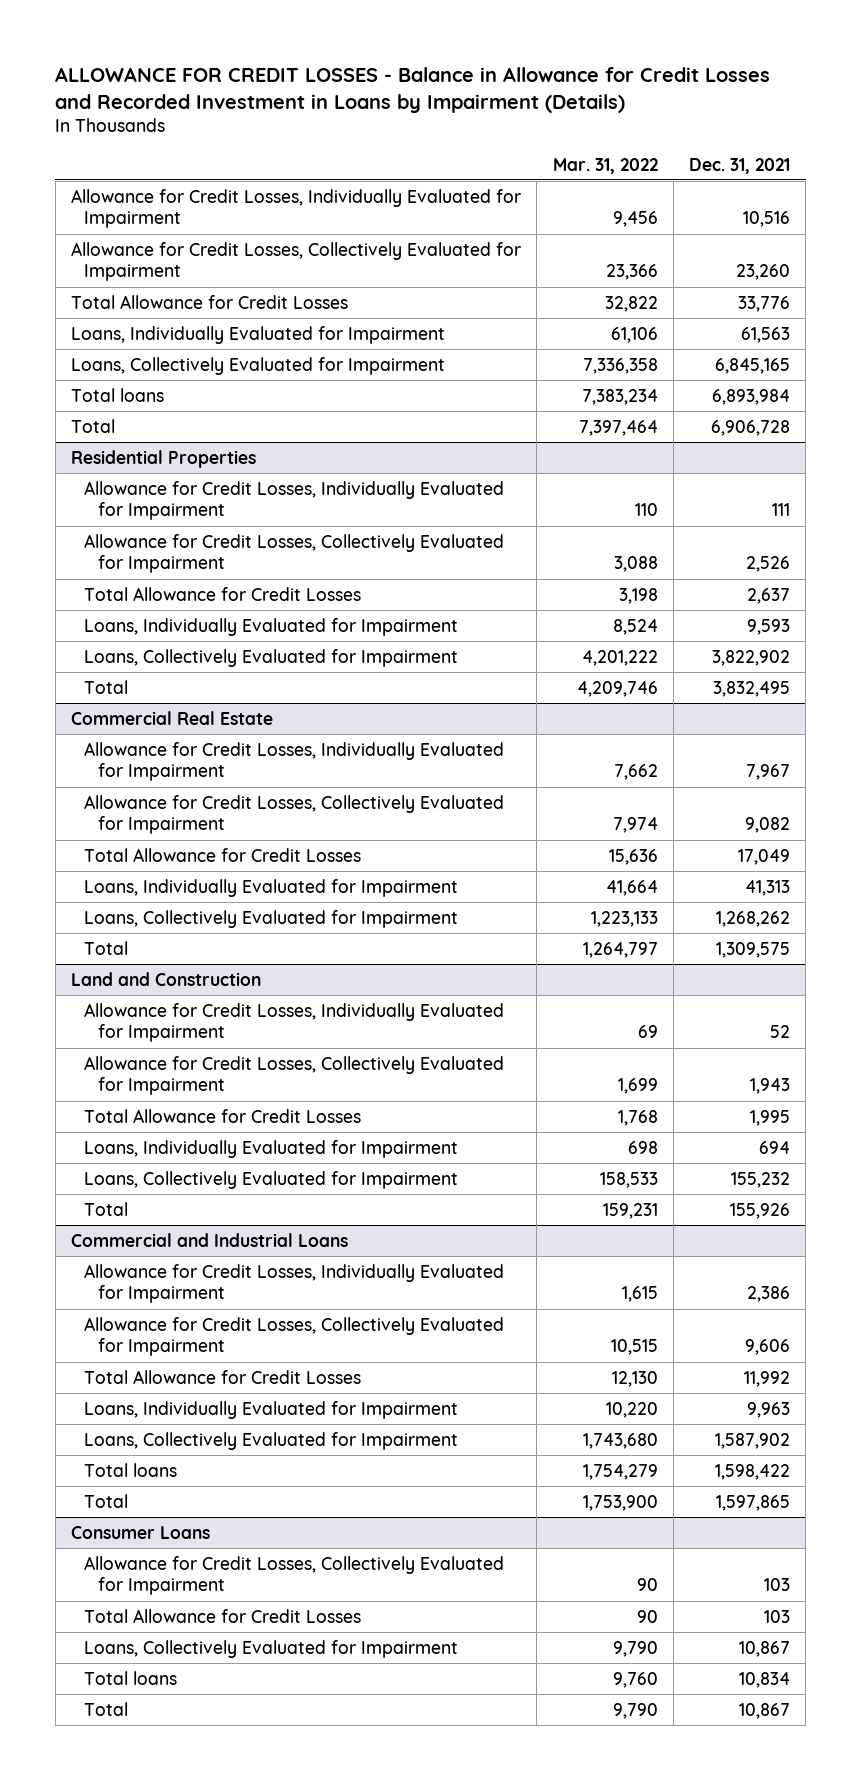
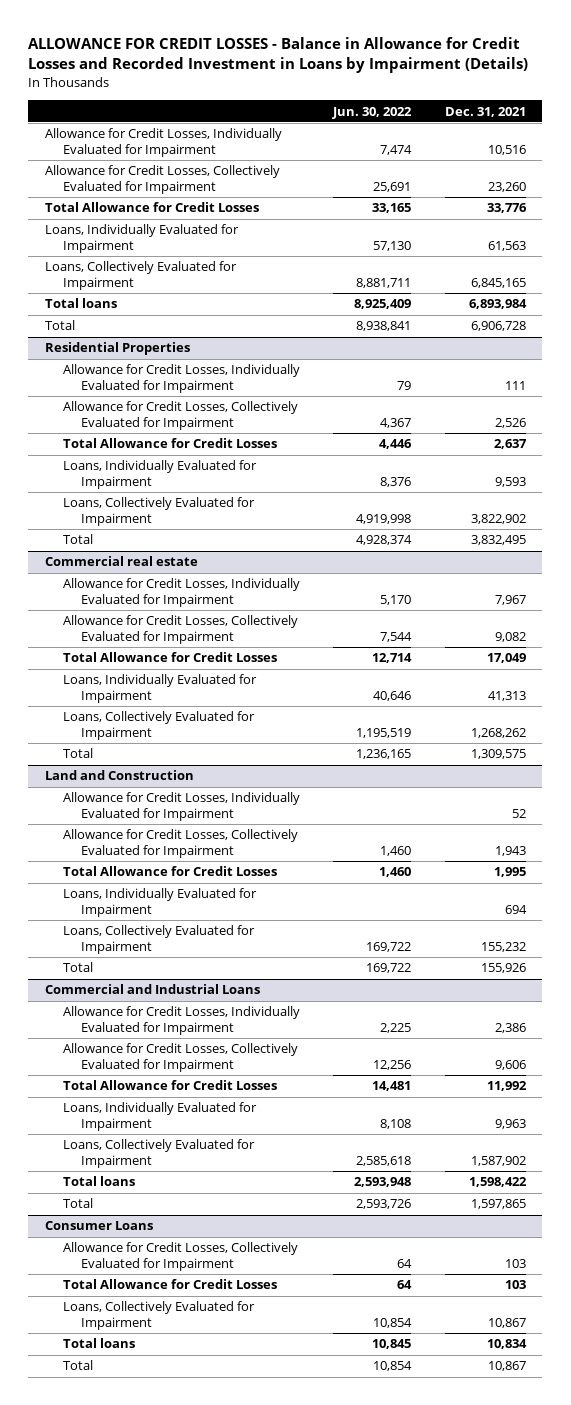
[552,157,658,174] Mar. 31, 2022 -> none
none -> [332,106,413,119] Jun. 30, 2022
[70,710,273,725] Commercial Real Estate -> [44,556,198,567] Commercial real estate

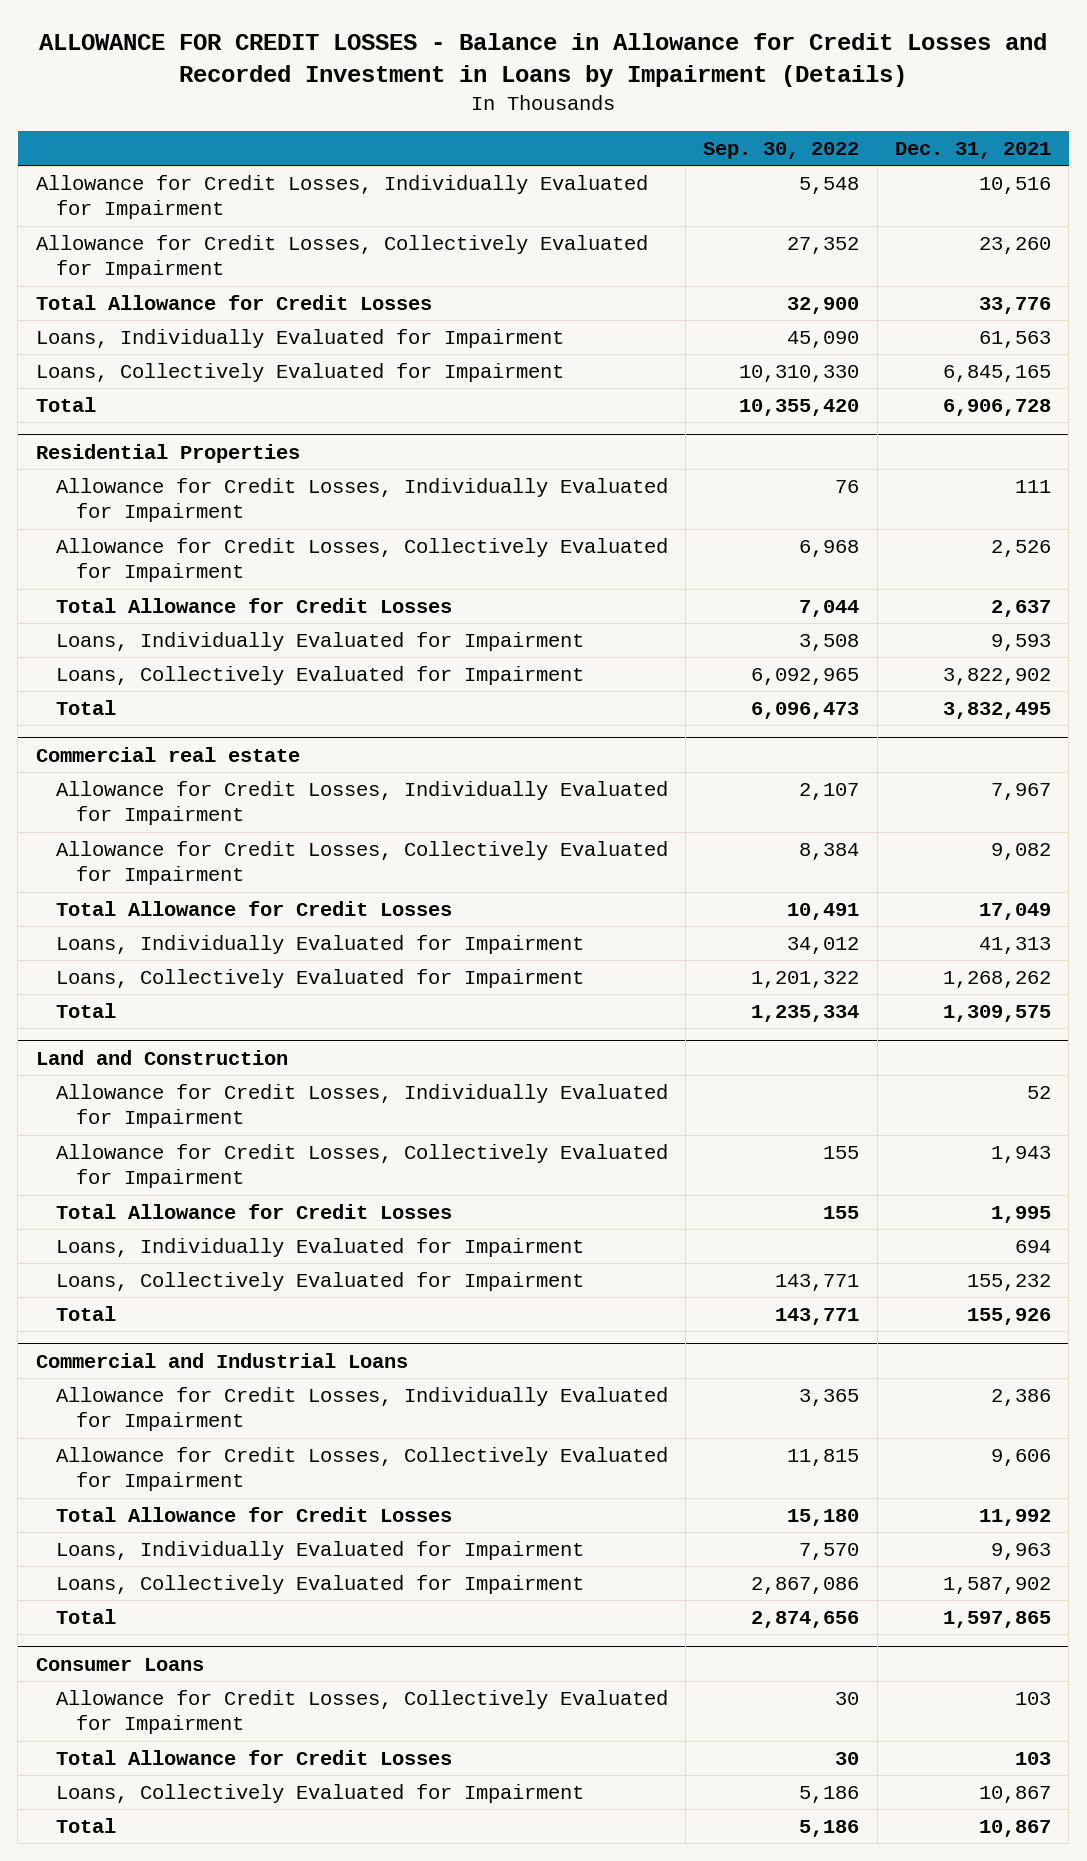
[332,106,413,119] Jun. 30, 2022 -> none
none -> [703,141,860,159] Sep. 30, 2022
[44,298,117,309] Total loans -> none
[62,1176,135,1187] Total loans -> none
[62,1338,135,1349] Total loans -> none

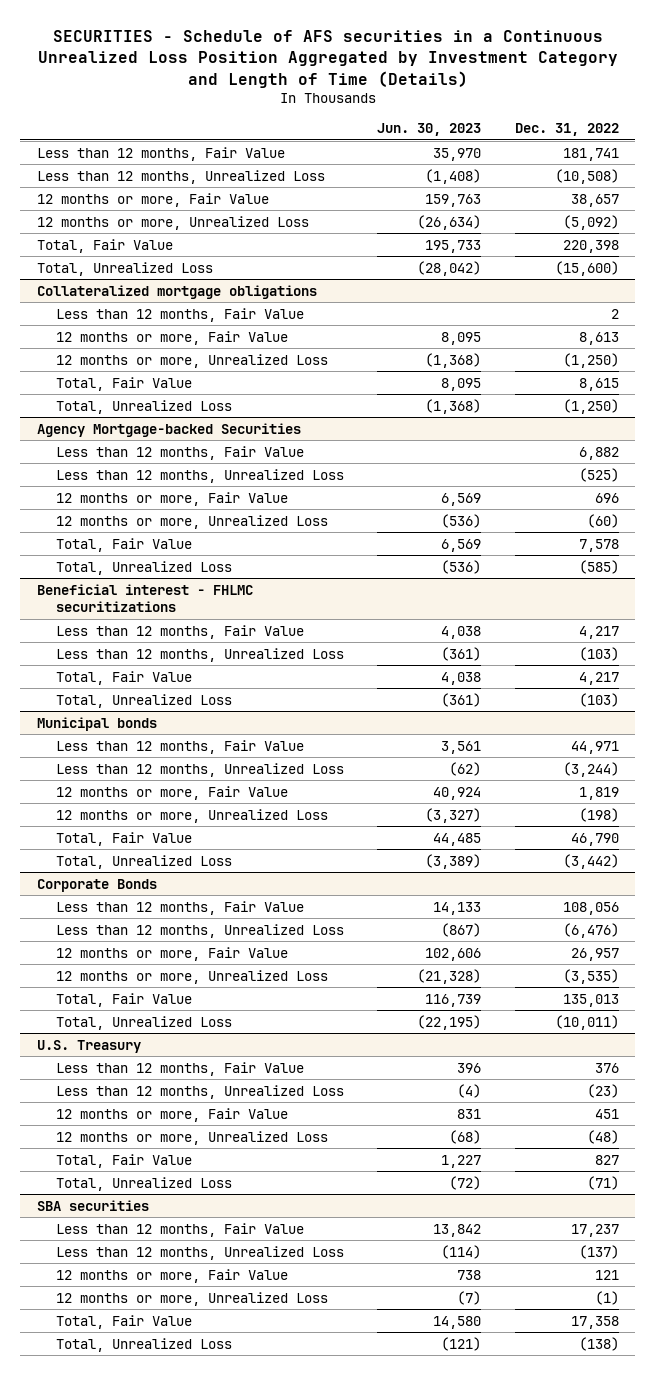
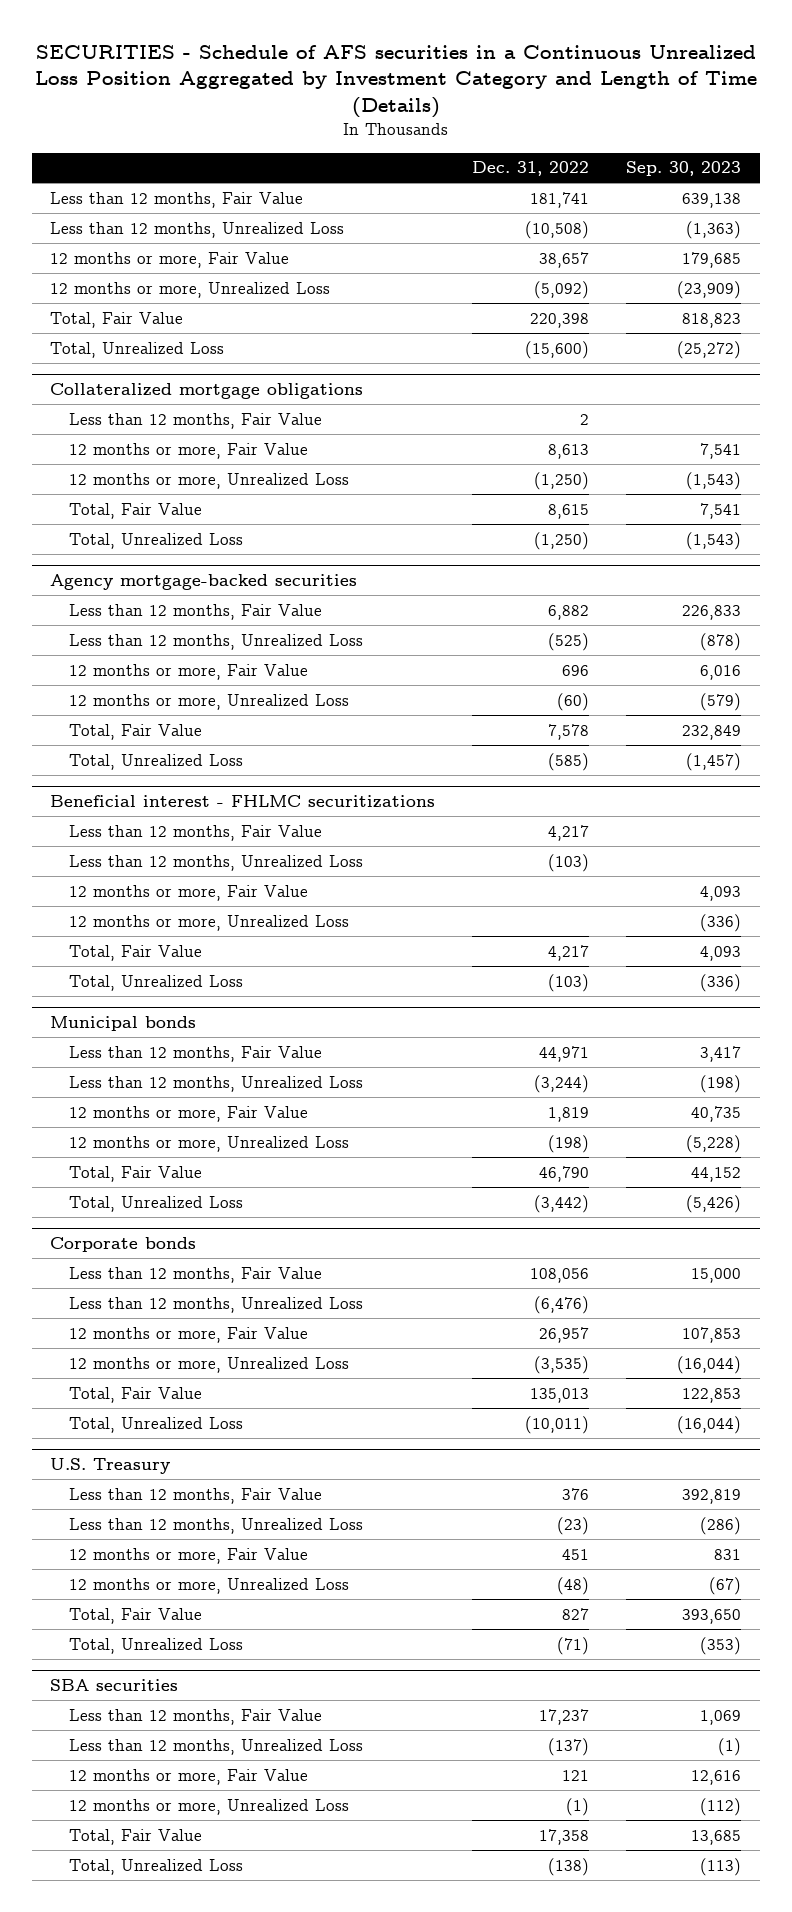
[377,123,482,137] Jun. 30, 2023 -> none
none -> [626,161,742,177] Sep. 30, 2023
[36,422,301,437] Agency Mortgage-backed Securities -> [50,573,358,590] Agency mortgage-backed securities
none -> [68,884,308,901] 12 months or more, Fair Value
none -> [68,914,349,931] 12 months or more, Unrealized Loss
[36,878,157,892] Corporate Bonds -> [50,1236,197,1252] Corporate bonds

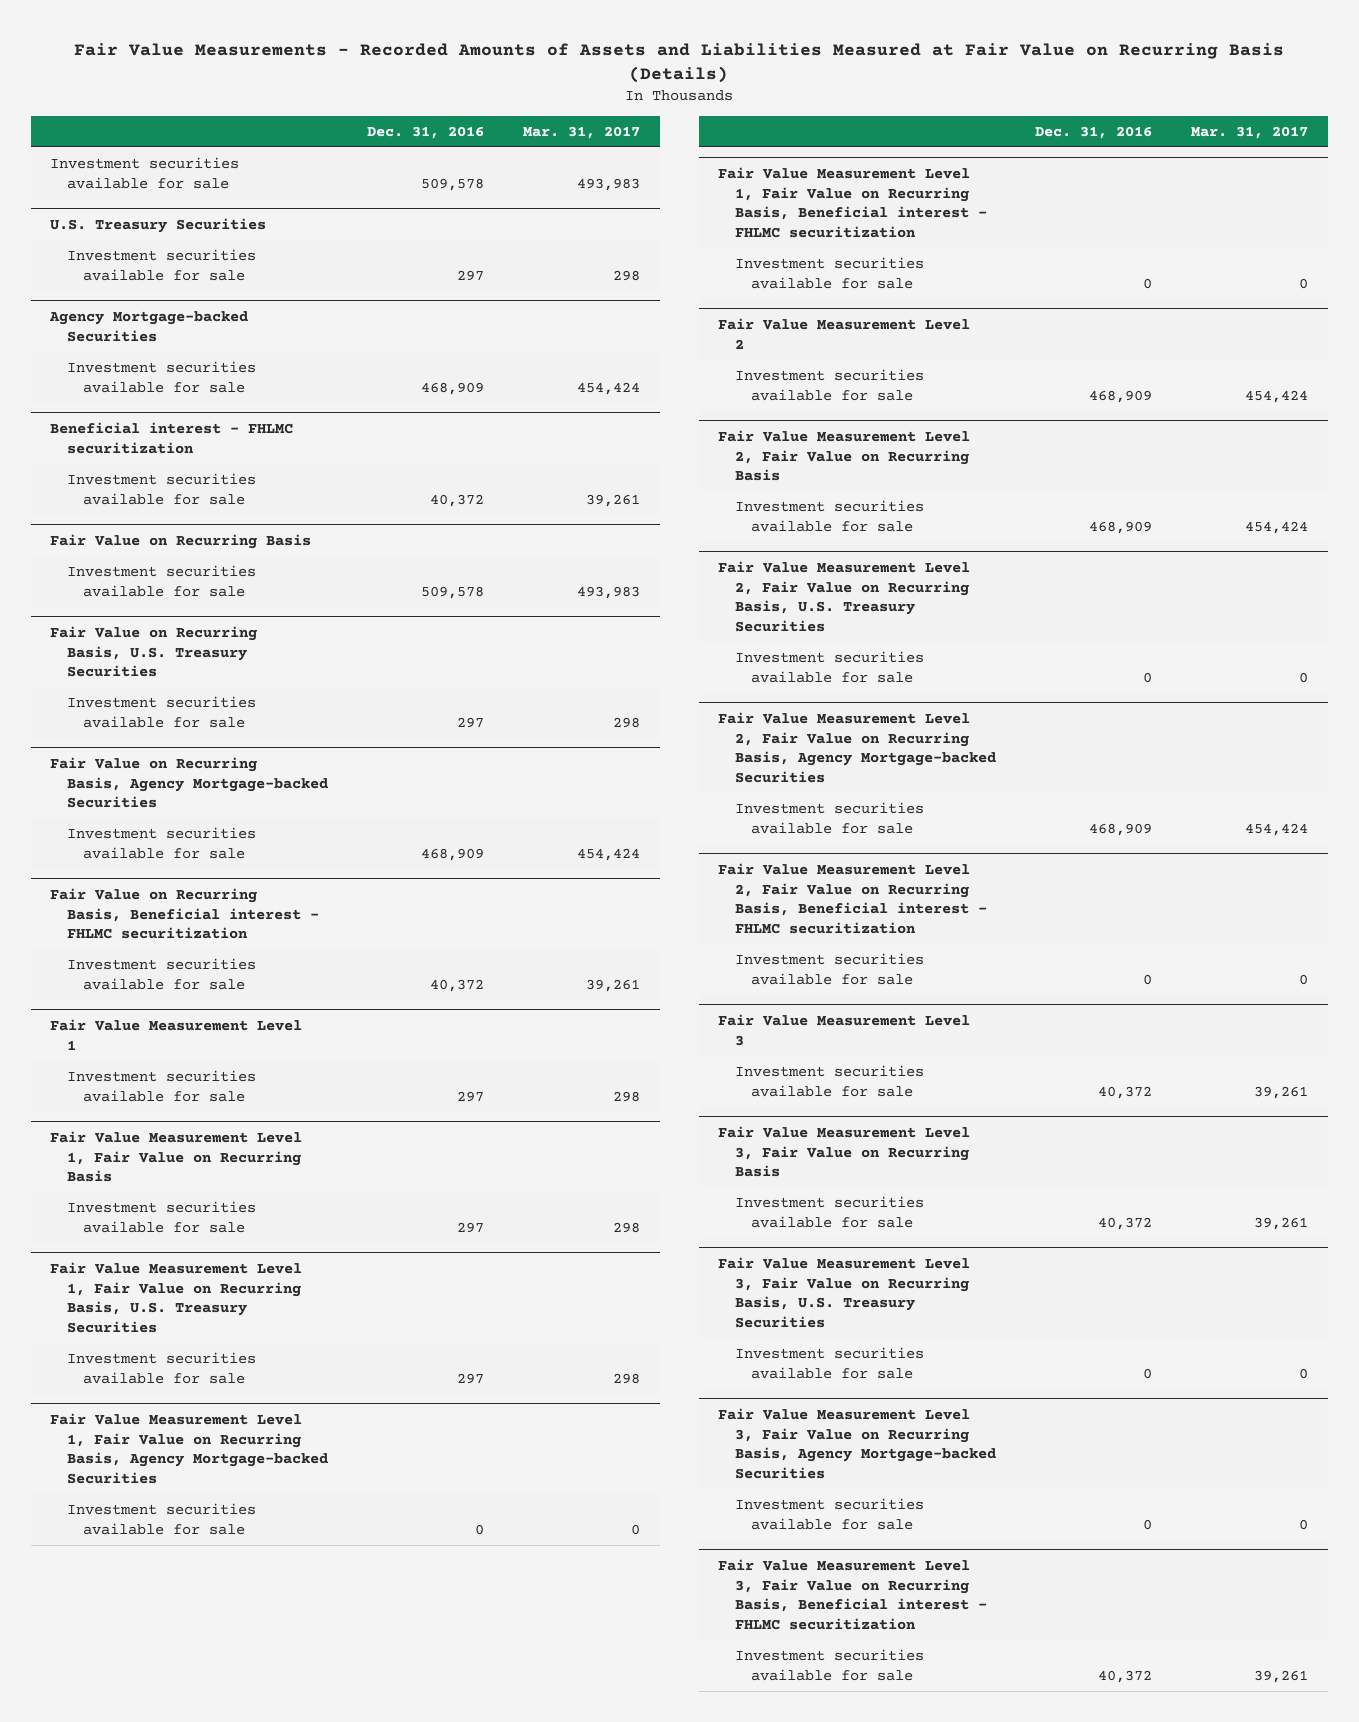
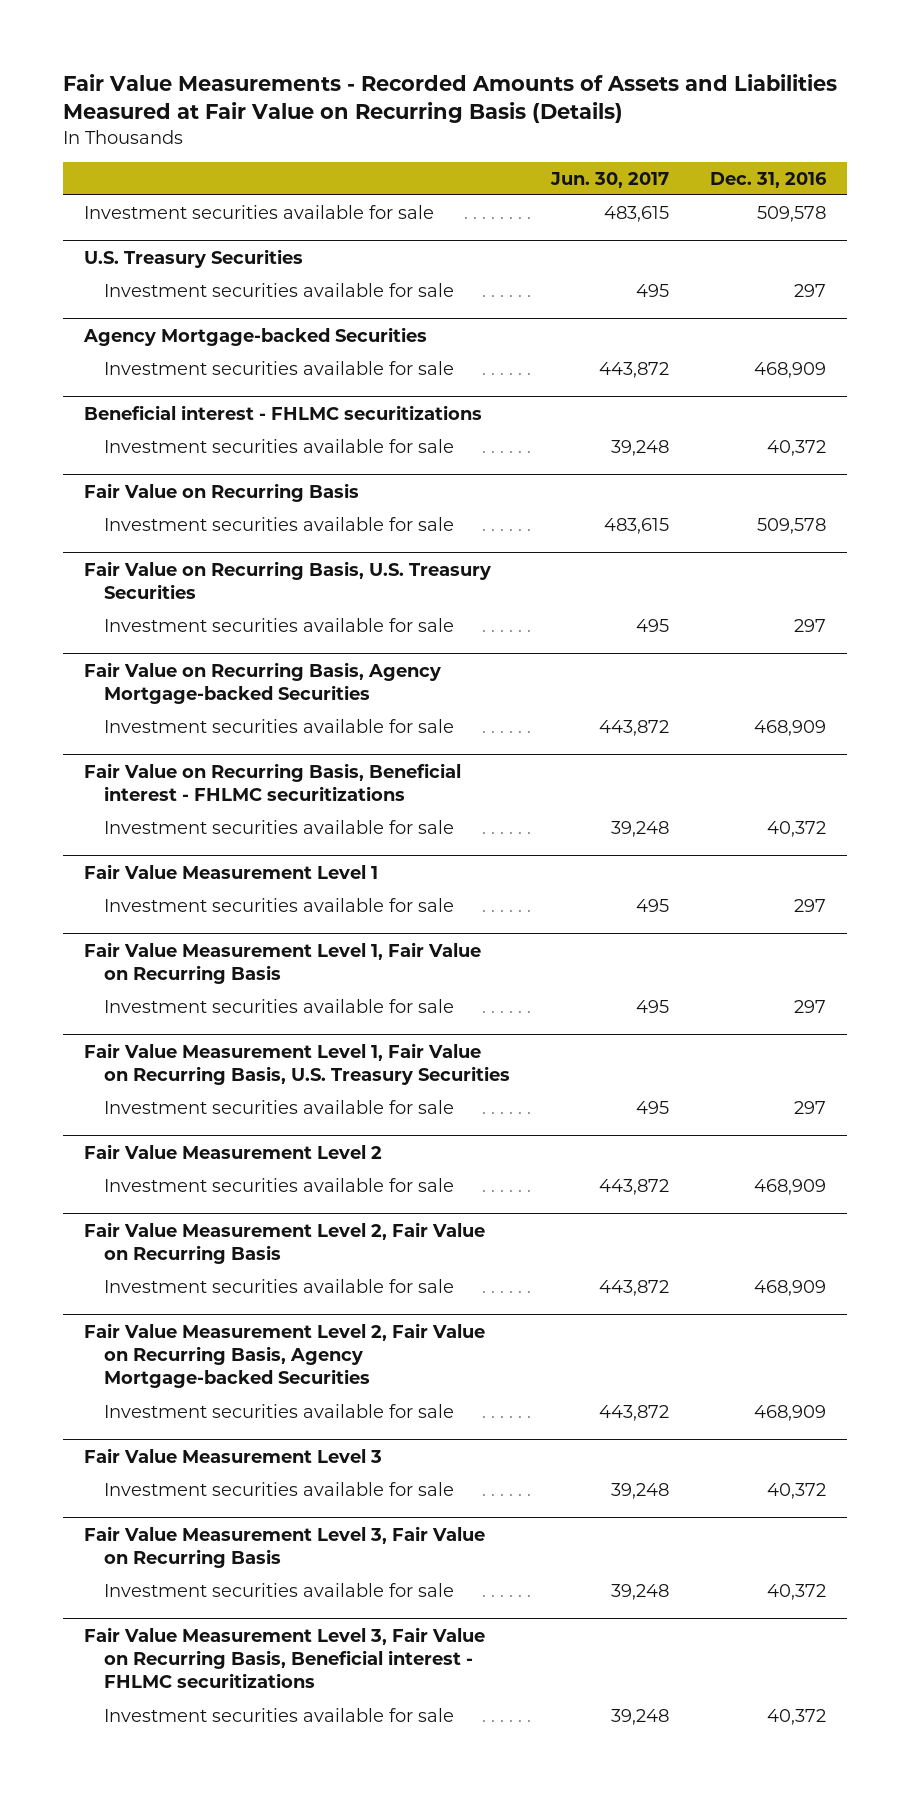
[523,125,641,139] Mar. 31, 2017 -> none
none -> [550,171,670,188] Jun. 30, 2017
[50,421,294,454] Beneficial interest - FHLMC securitization -> [83,404,482,420] Beneficial interest - FHLMC securitizations
[50,887,319,940] Fair Value on Recurring Basis, Beneficial interest - FHLMC securitization -> [83,762,461,801] Fair Value on Recurring Basis, Beneficial interest - FHLMC securitizations
[50,1412,328,1484] Fair Value Measurement Level 1, Fair Value on Recurring Basis, Agency Mortgage-backed Securities -> none
[66,1503,256,1535] Investment securities available for sale -> none
[718,166,987,238] Fair Value Measurement Level 1, Fair Value on Recurring Basis, Beneficial interest - FHLMC securitization -> none
[734,257,924,289] Investment securities available for sale -> none
[718,560,971,632] Fair Value Measurement Level 2, Fair Value on Recurring Basis, U.S. Treasury Securities -> none
[734,651,924,683] Investment securities available for sale -> none
[718,862,987,934] Fair Value Measurement Level 2, Fair Value on Recurring Basis, Beneficial interest - FHLMC securitization -> none
[734,953,924,985] Investment securities available for sale -> none
[718,1256,971,1328] Fair Value Measurement Level 3, Fair Value on Recurring Basis, U.S. Treasury Securities -> none
[734,1347,924,1379] Investment securities available for sale -> none
[718,1407,996,1479] Fair Value Measurement Level 3, Fair Value on Recurring Basis, Agency Mortgage-backed Securities -> none
[734,1498,924,1530] Investment securities available for sale -> none
[718,1558,987,1630] Fair Value Measurement Level 3, Fair Value on Recurring Basis, Beneficial interest - FHLMC securitization -> [83,1626,485,1689] Fair Value Measurement Level 3, Fair Value on Recurring Basis, Beneficial interest - FHLMC securitizations

